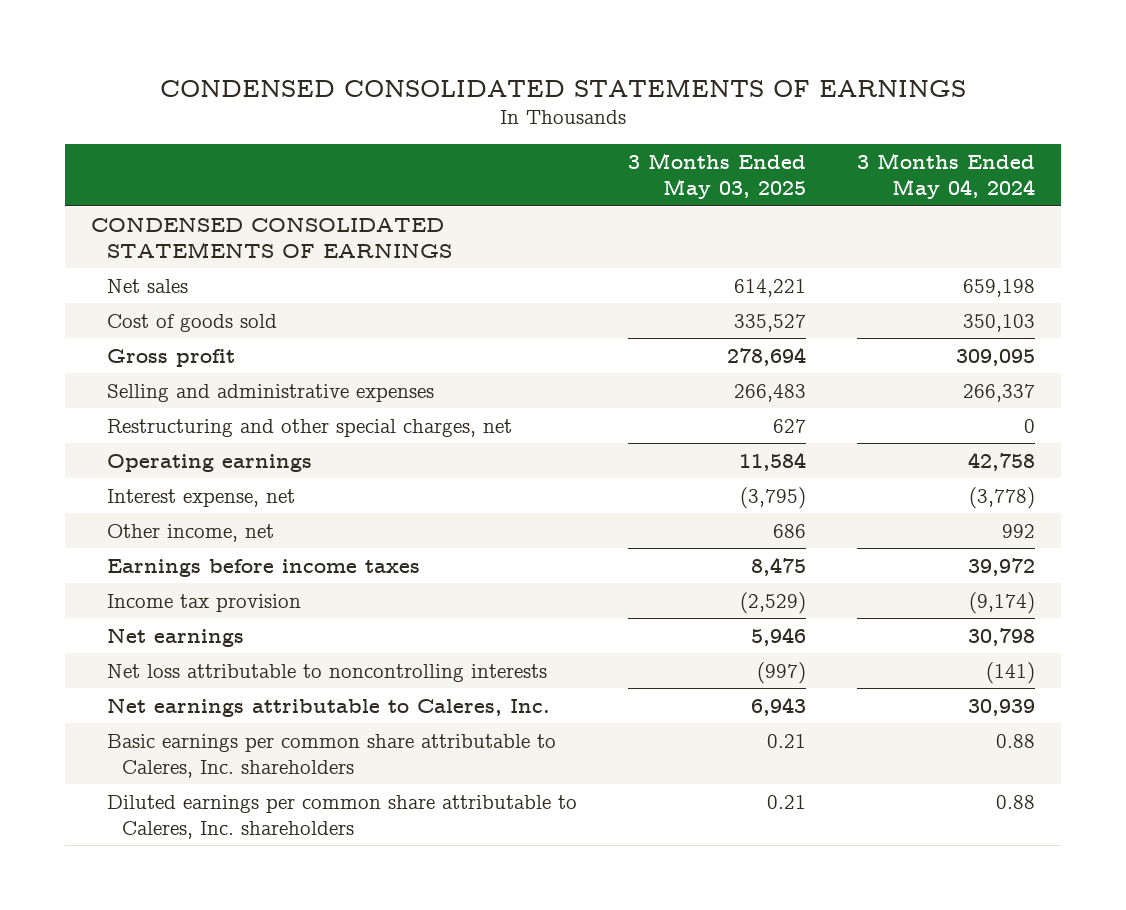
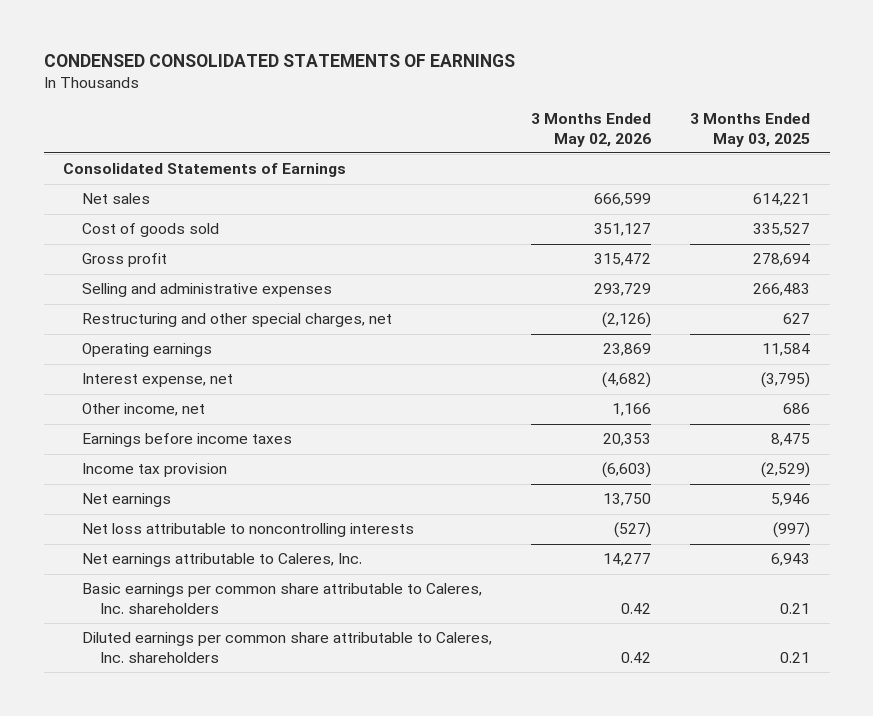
[857,153,1036,199] 3 Months Ended May 04, 2024 -> none
none -> [531,112,652,147] 3 Months Ended May 02, 2026
[90,216,452,258] CONDENSED CONSOLIDATED STATEMENTS OF EARNINGS -> [63,163,347,178] Consolidated Statements of Earnings

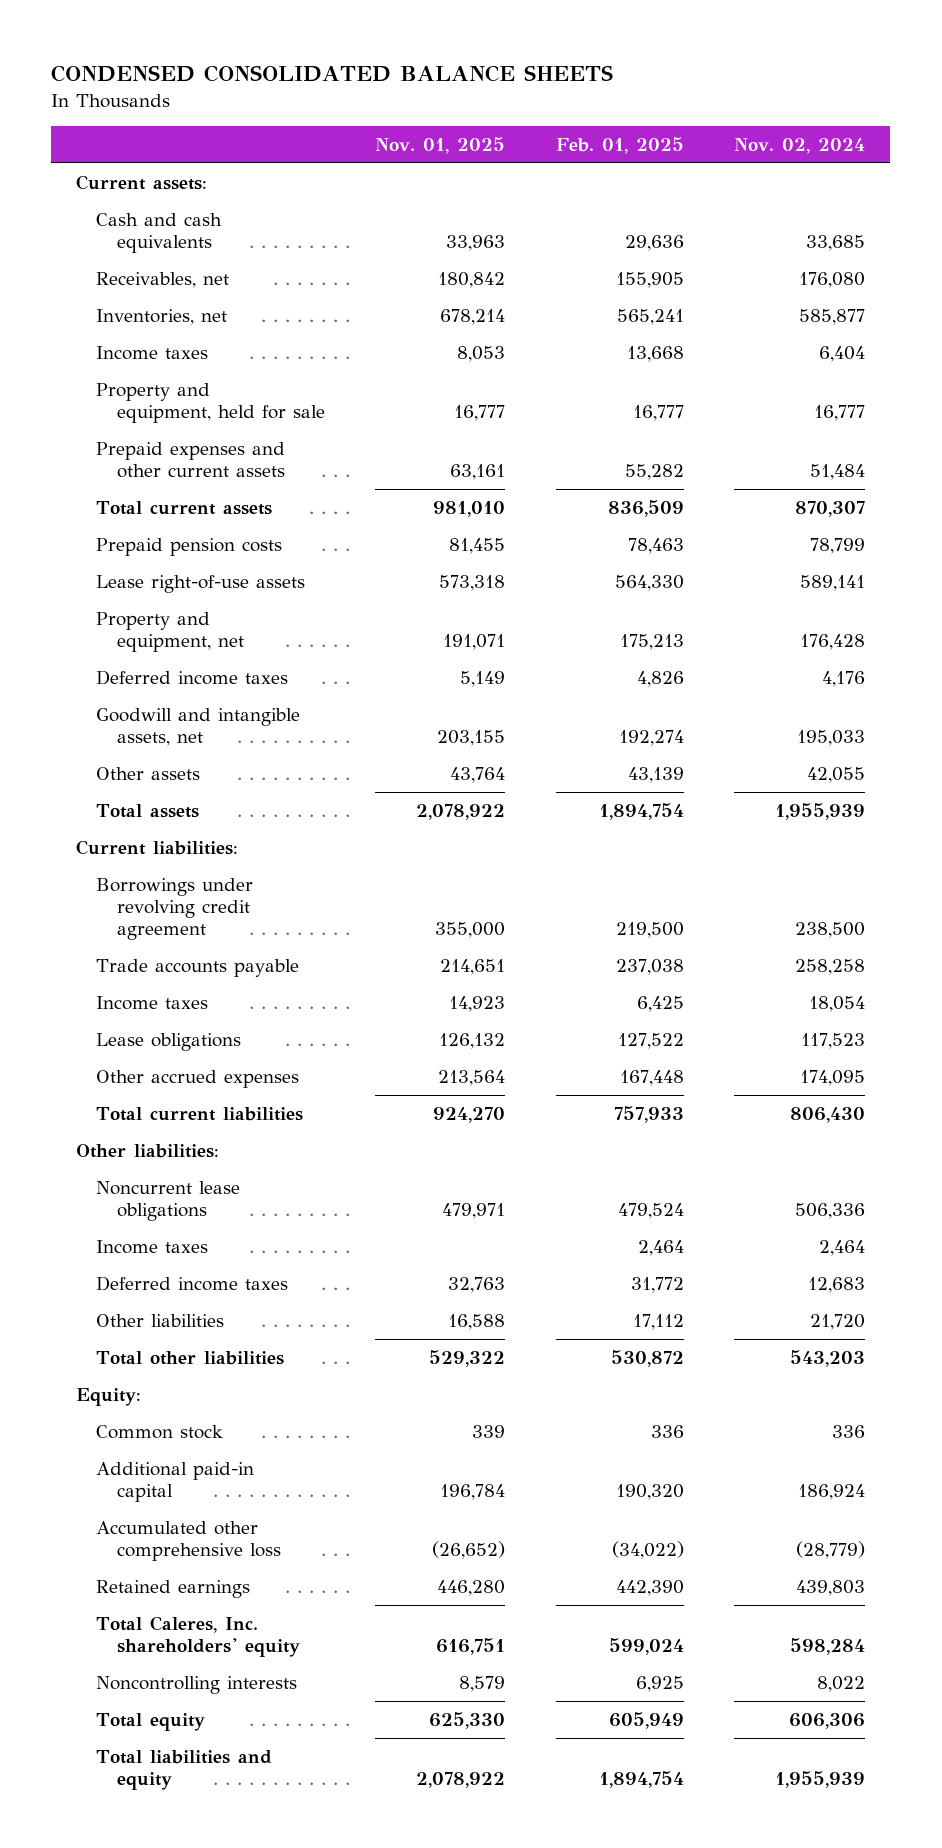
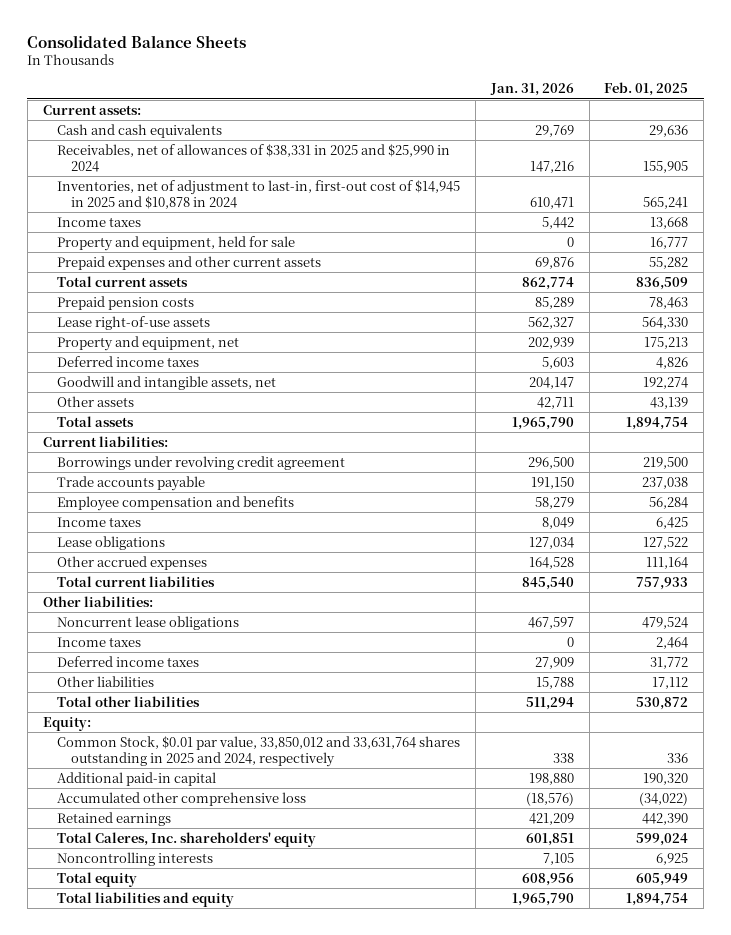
[51,64,614,82] CONDENSED CONSOLIDATED BALANCE SHEETS -> [27,34,247,48] Consolidated Balance Sheets
[375,136,506,154] Nov. 01, 2025 -> none
[734,137,866,154] Nov. 02, 2024 -> none
none -> [489,83,574,97] Jan. 31, 2026
[96,272,230,289] Receivables, net -> [56,143,450,172] Receivables, net of allowances of $38,331 in 2025 and $25,990 in 2024
[96,309,228,326] Inventories, net -> [56,179,460,209] Inventories, net of adjustment to last-in, first-out cost of $14,945 in 2025 and $10,878 in 2024
none -> [56,495,294,511] Employee compensation and benefits
[619,1070,684,1087] 167,448 -> [646,556,689,569] 111,164
[96,1425,224,1440] Common stock -> [56,735,460,767] Common Stock, $0.01 par value, 33,850,012 and 33,631,764 shares outstanding in 2025 and 2024, respectively

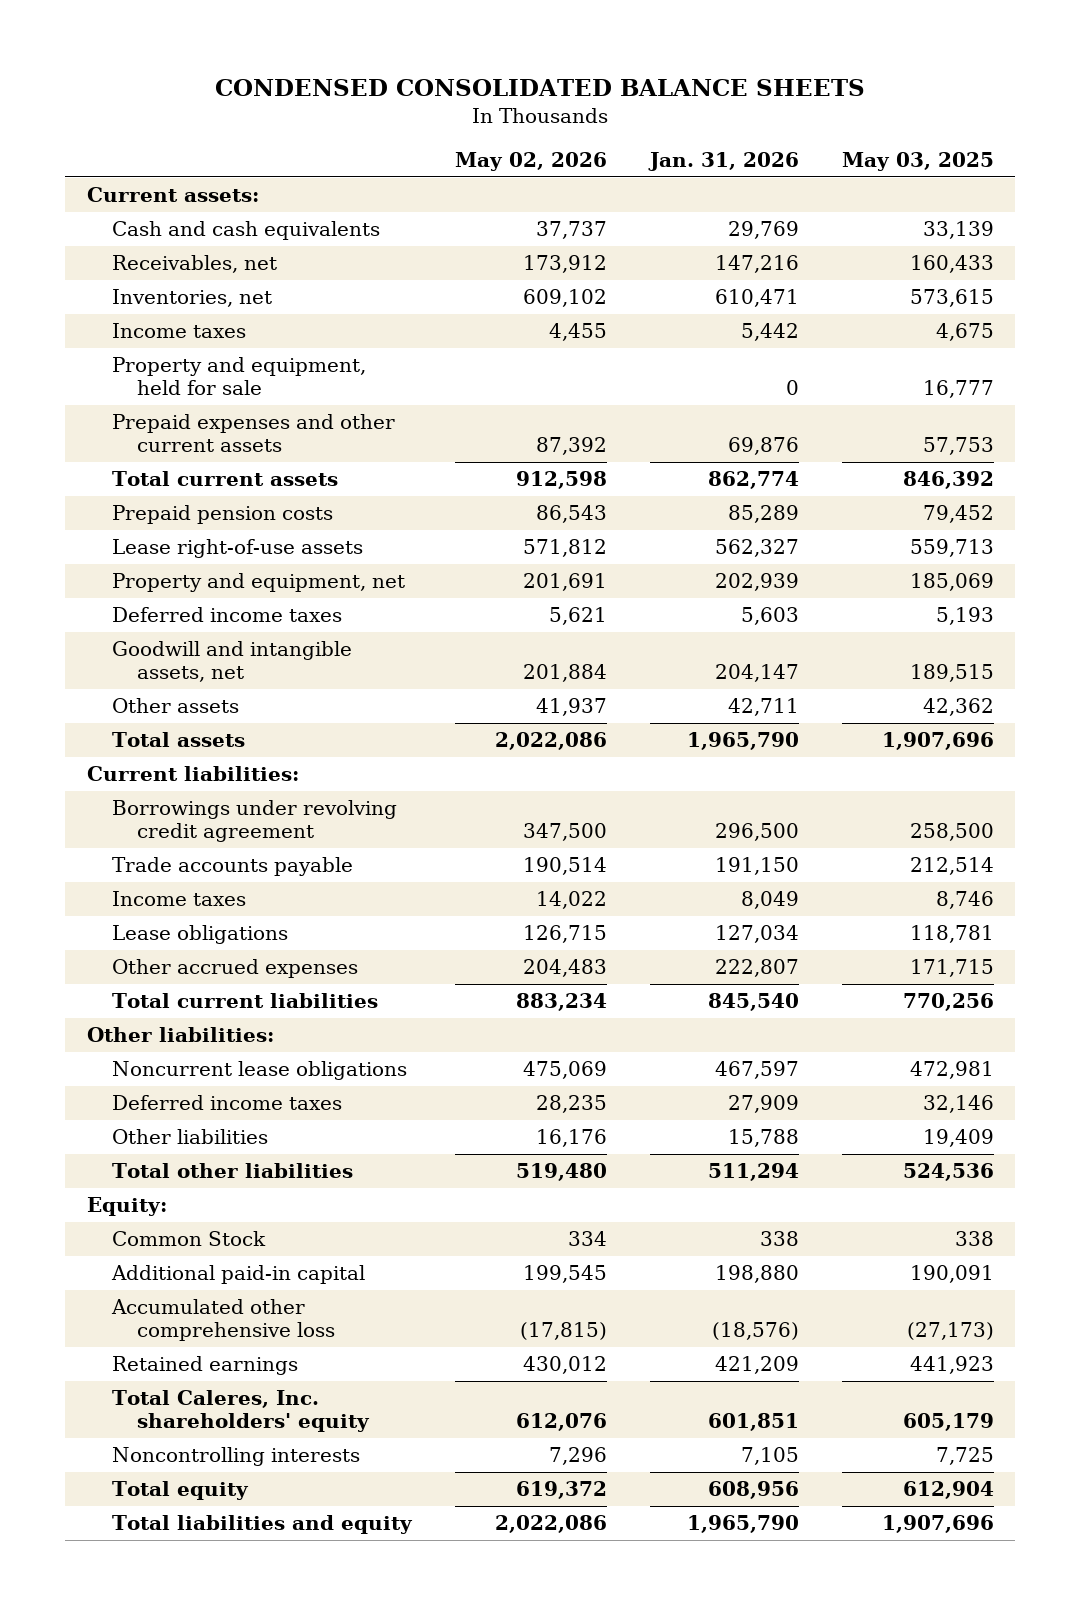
[27,34,247,48] Consolidated Balance Sheets -> [215,79,866,97] CONDENSED CONSOLIDATED BALANCE SHEETS
[604,82,689,97] Feb. 01, 2025 -> none
none -> [454,151,607,171] May 02, 2026
none -> [841,151,994,171] May 03, 2025
[56,143,450,172] Receivables, net of allowances of $38,331 in 2025 and $25,990 in 2024 -> [111,255,277,274] Receivables, net
[56,179,460,209] Inventories, net of adjustment to last-in, first-out cost of $14,945 in 2025 and $10,878 in 2024 -> [111,289,272,308] Inventories, net
[56,495,294,511] Employee compensation and benefits -> none
[528,556,574,569] 164,528 -> [714,959,799,978] 222,807
[56,636,141,647] Income taxes -> none
[56,735,460,767] Common Stock, $0.01 par value, 33,850,012 and 33,631,764 shares outstanding in 2025 and 2024, respectively -> [111,1231,266,1247] Common Stock

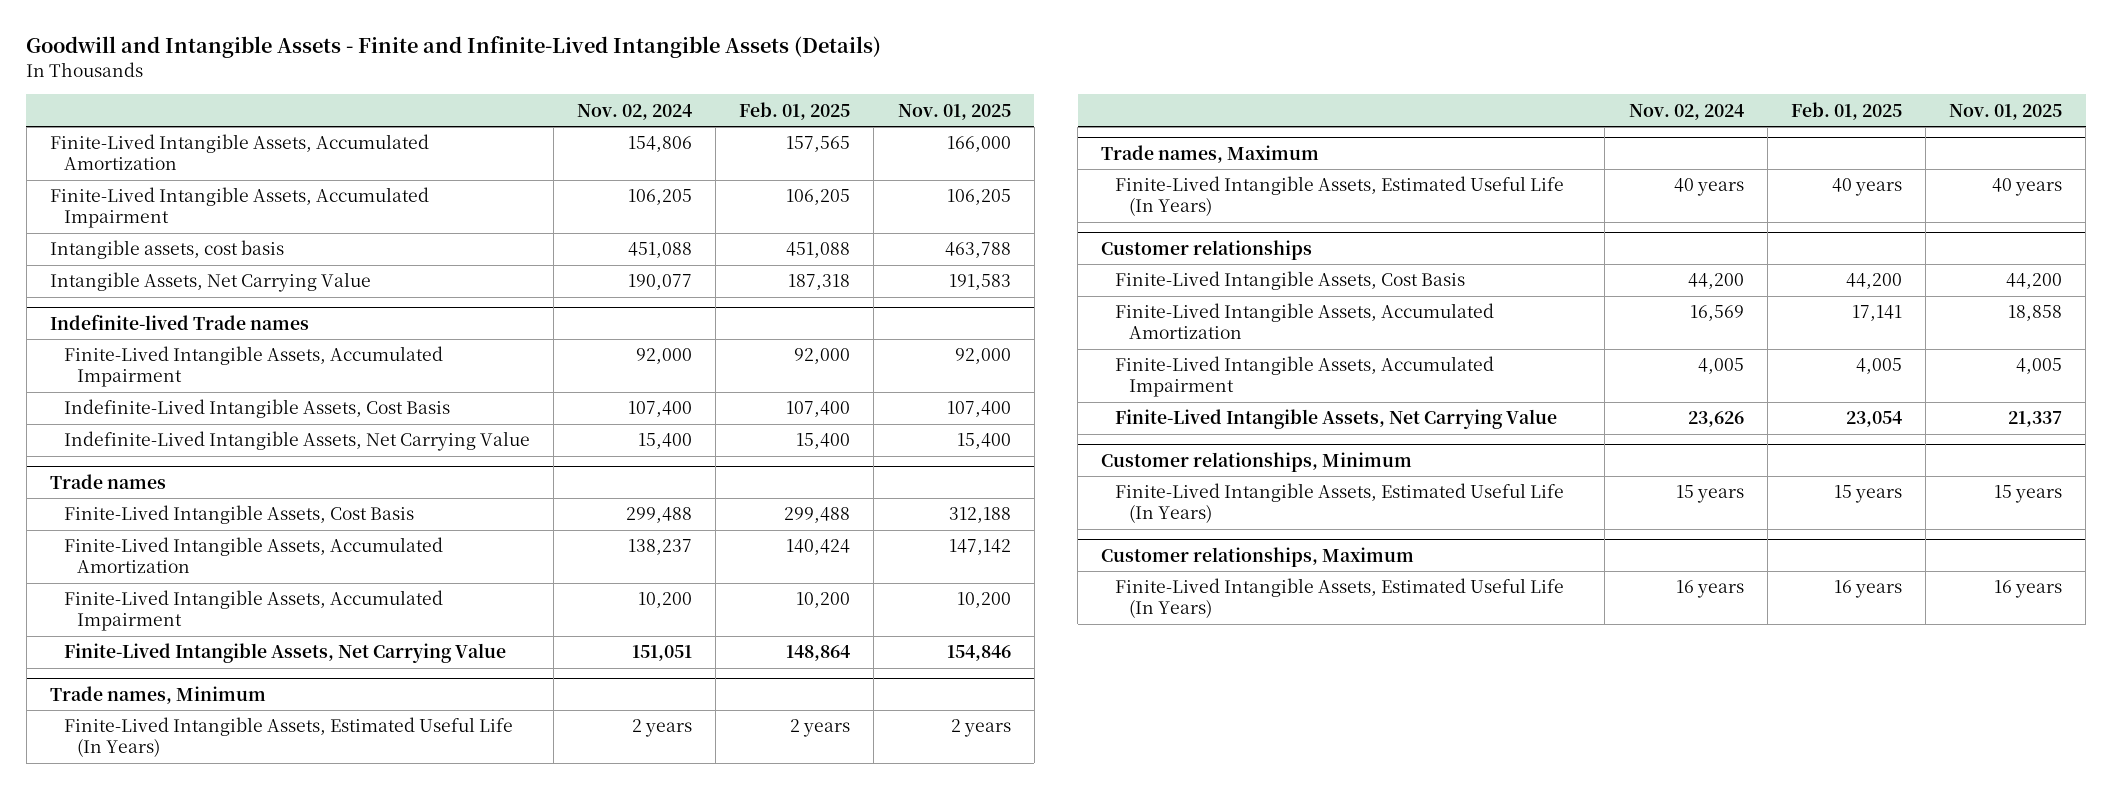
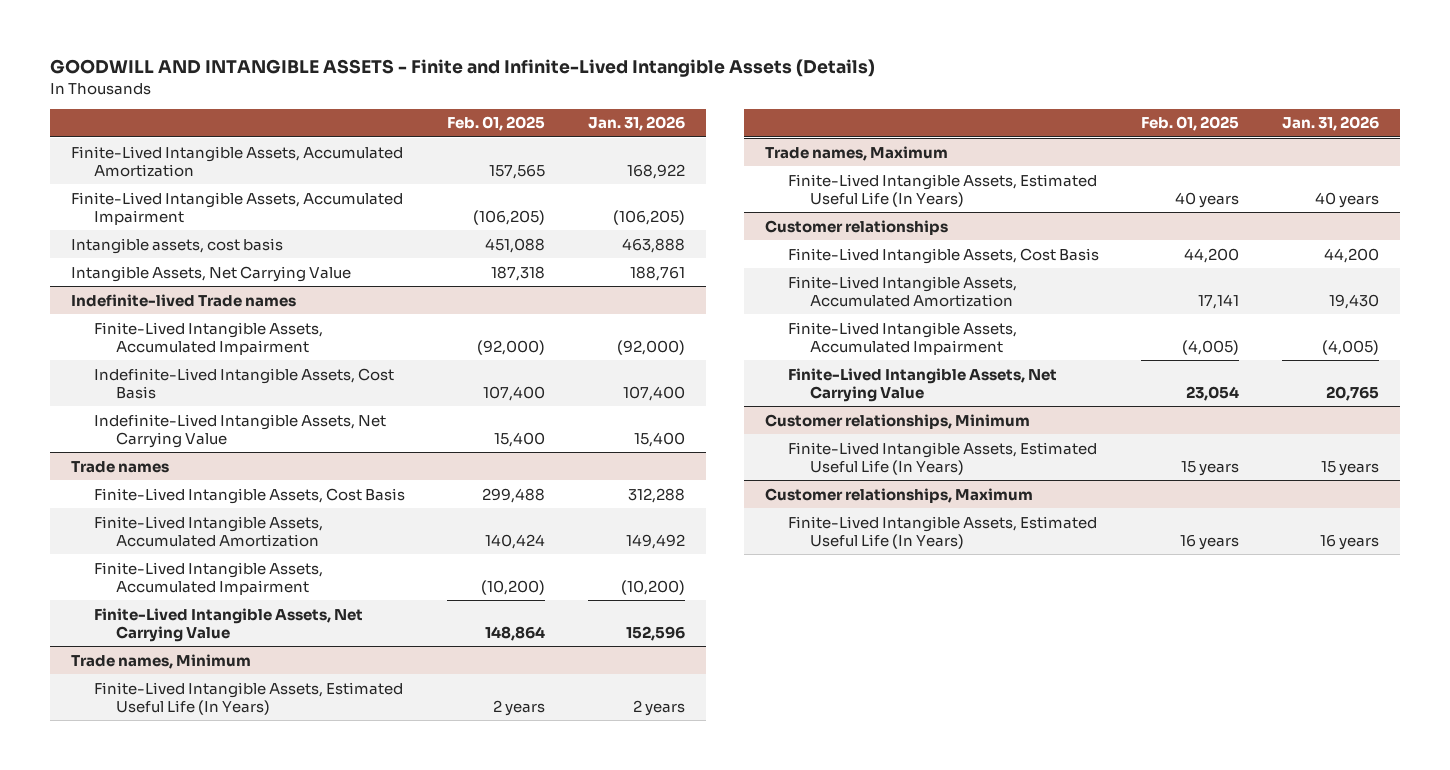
[26,36,882,59] Goodwill and Intangible Assets - Finite and Infinite-Lived Intangible Assets (Details) -> [49,59,875,78] GOODWILL AND INTANGIBLE ASSETS - Finite and Infinite-Lived Intangible Assets (Details)
[576,103,692,120] Nov. 02, 2024 -> none
[897,103,1011,120] Nov. 01, 2025 -> none
none -> [587,116,685,132] Jan. 31, 2026
[786,189,851,206] 106,205 -> [473,209,546,225] (106,205)
[794,348,851,365] 92,000 -> [477,339,546,355] (92,000)
[796,592,851,609] 10,200 -> [481,579,546,595] (10,200)
[1855,358,1902,375] 4,005 -> [1182,339,1240,355] (4,005)

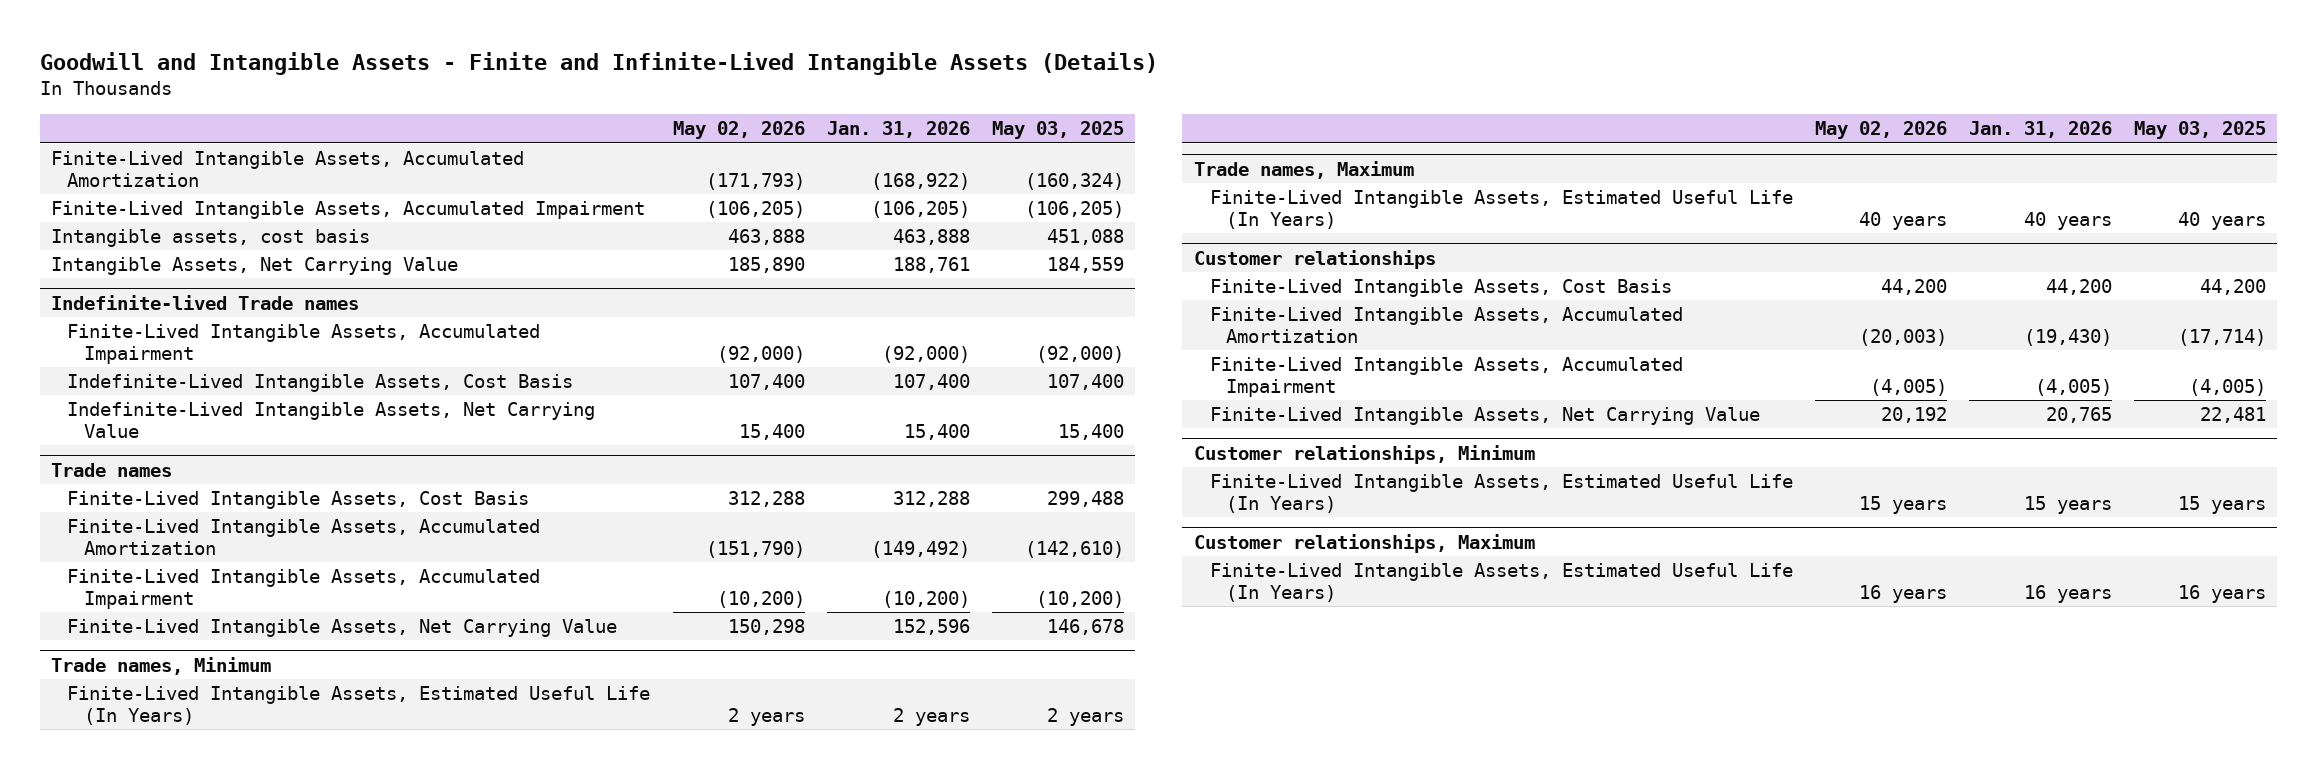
[49,59,875,78] GOODWILL AND INTANGIBLE ASSETS - Finite and Infinite-Lived Intangible Assets (Details) -> [40,51,1159,75] Goodwill and Intangible Assets - Finite and Infinite-Lived Intangible Assets (Details)
[447,116,546,132] Feb. 01, 2025 -> none
none -> [672,121,805,140] May 02, 2026
none -> [991,121,1124,140] May 03, 2025
[626,163,685,179] 168,922 -> [870,172,970,190] (168,922)
[625,533,685,549] 149,492 -> [870,540,970,558] (149,492)
[1328,293,1379,309] 19,430 -> [2023,328,2112,346] (19,430)

